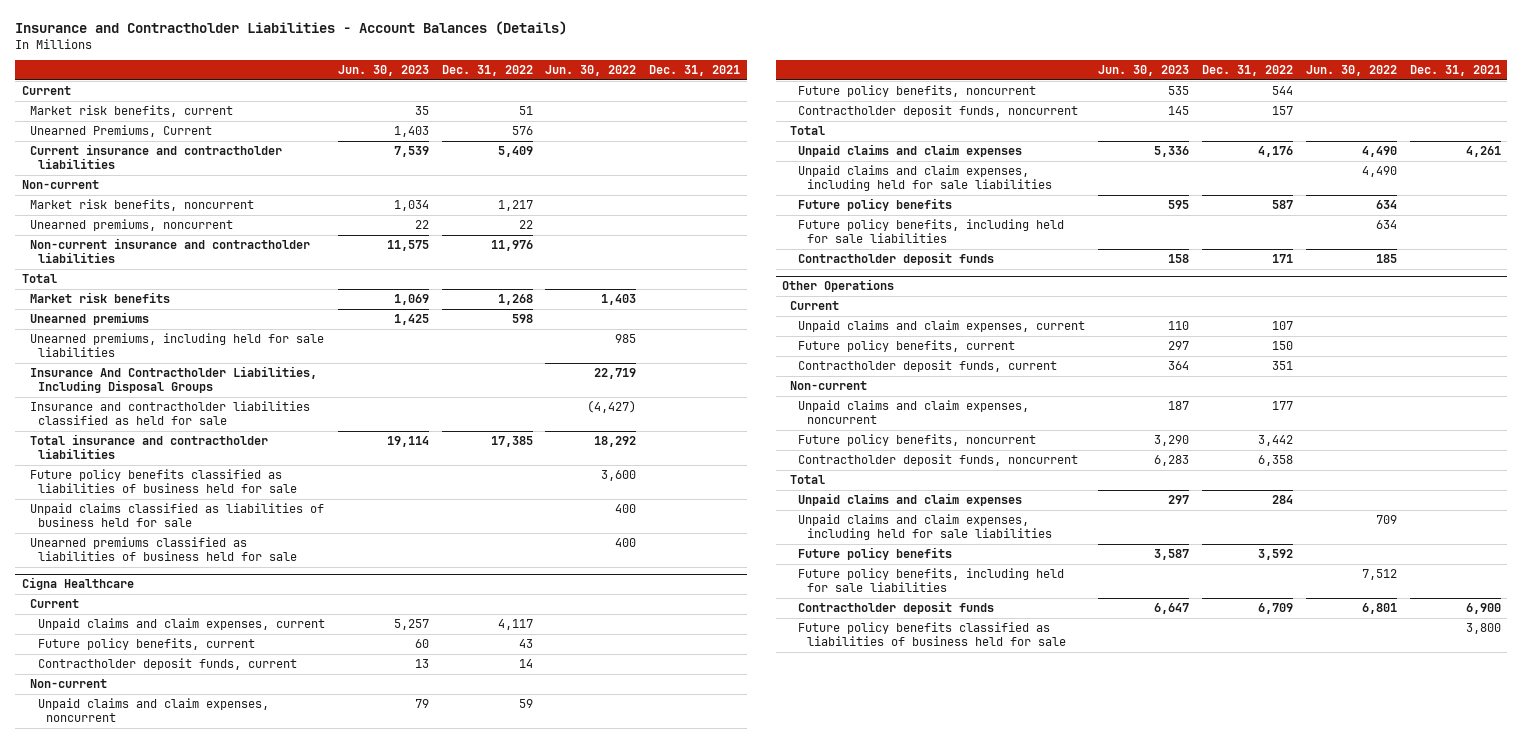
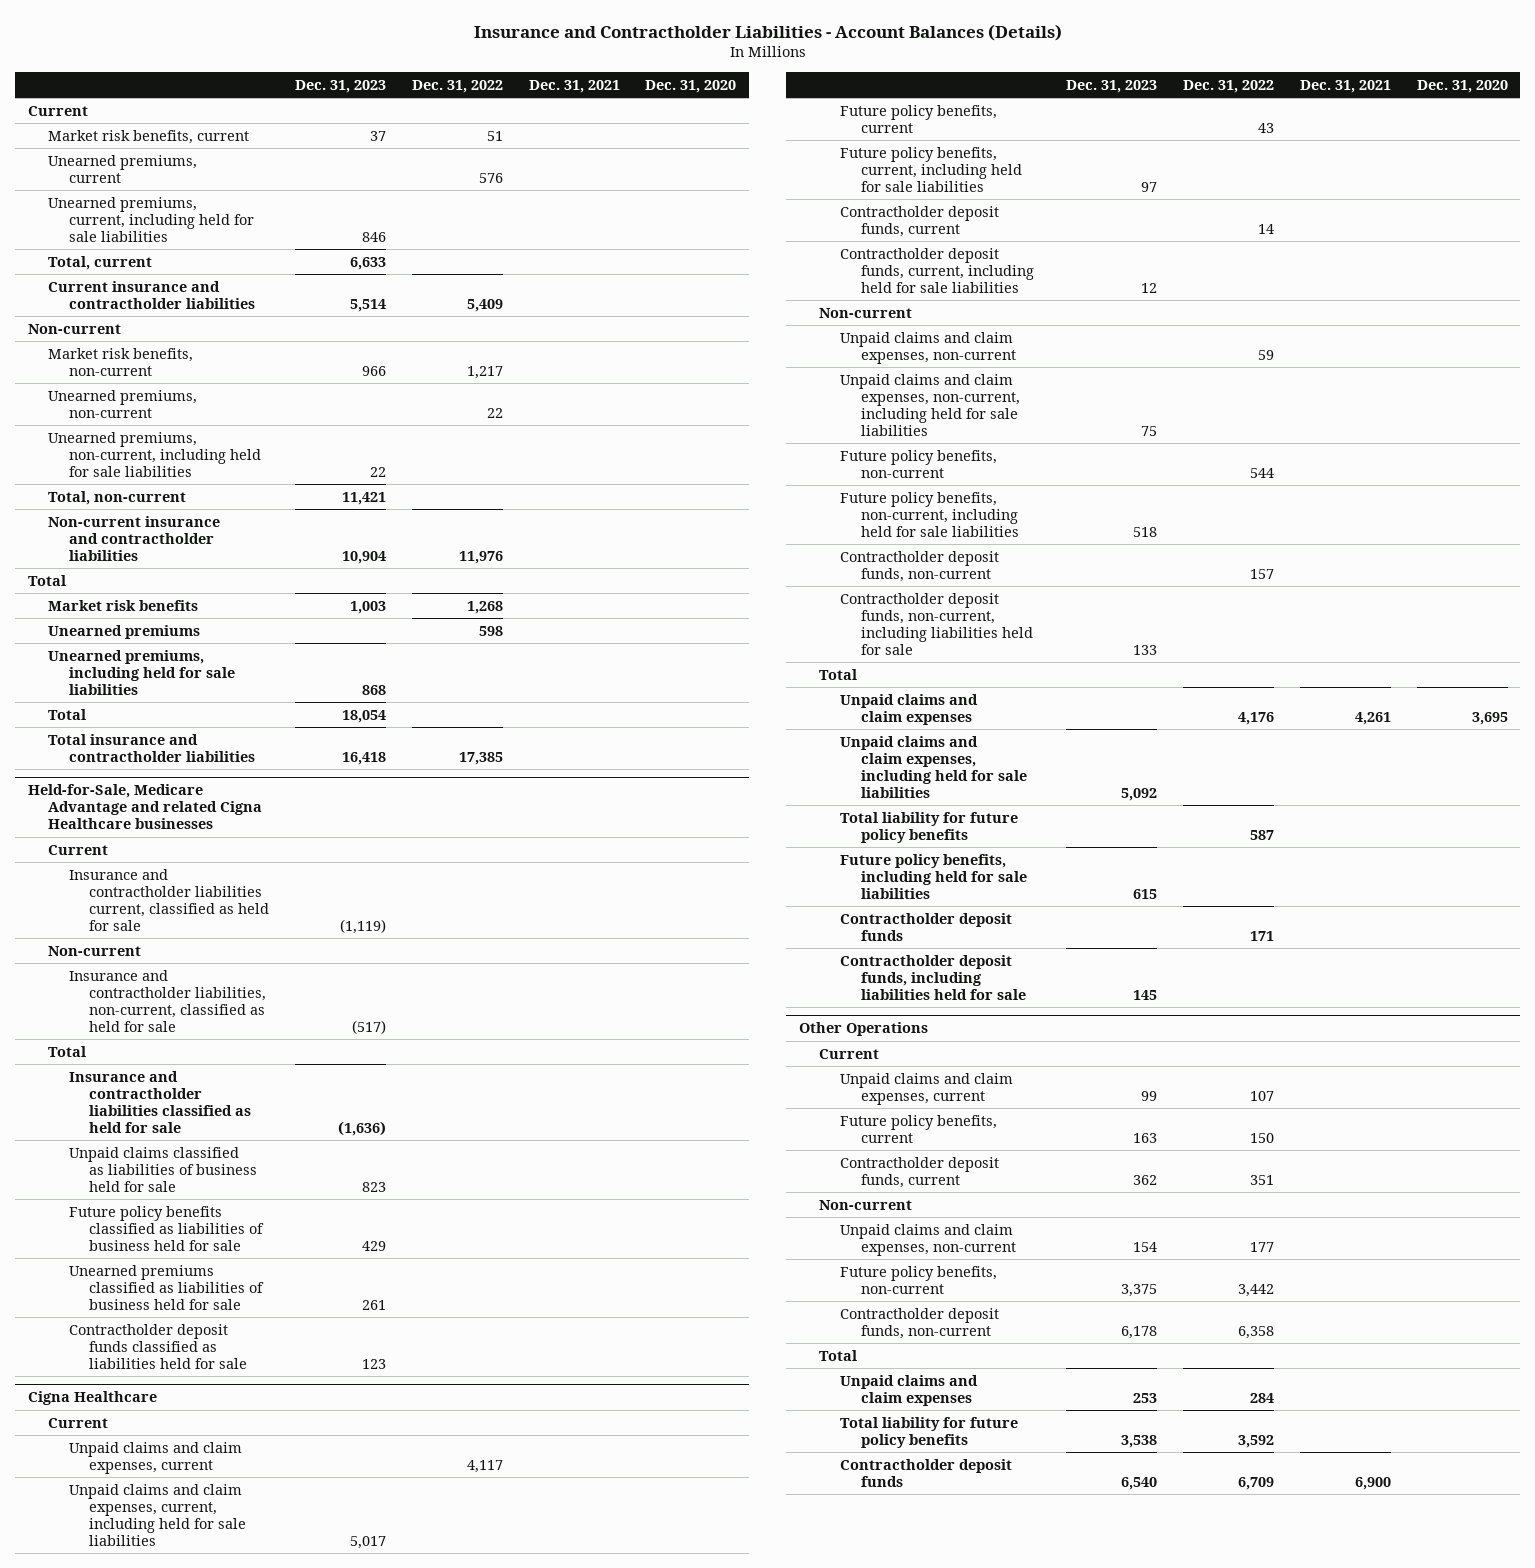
[337,65,429,77] Jun. 30, 2023 -> none
[545,65,637,77] Jun. 30, 2022 -> none
none -> [295,80,387,94] Dec. 31, 2023
none -> [645,80,737,94] Dec. 31, 2020
[29,125,212,138] Unearned Premiums, Current -> [48,154,198,183] Unearned premiums, current
none -> [48,196,254,242] Unearned premiums, current, including held for sale liabilities
none -> [48,255,153,270] Total, current
[29,199,254,212] Market risk benefits, noncurrent -> [48,347,194,376] Market risk benefits, non-current
[29,219,233,232] Unearned premiums, noncurrent -> [48,389,198,418] Unearned premiums, non-current
none -> [48,431,261,477] Unearned premiums, non-current, including held for sale liabilities
none -> [48,490,187,505] Total, non-current
[29,401,310,426] Insurance and contractholder liabilities classified as held for sale -> none
[29,366,317,394] Insurance And Contractholder Liabilities, Including Disposal Groups -> [48,708,87,720] Total
[29,469,297,494] Future policy benefits classified as liabilities of business held for sale -> none
[29,503,324,528] Unpaid claims classified as liabilities of business held for sale -> none
[29,537,297,562] Unearned premiums classified as liabilities of business held for sale -> none
none -> [27,784,263,830] Held-for-Sale, Medicare Advantage and related Cigna Healthcare businesses
none -> [48,844,109,855] Current
none -> [68,868,270,931] Insurance and contractholder liabilities current, classified as held for sale
none -> [48,945,142,956] Non-current
none -> [68,969,267,1032] Insurance and contractholder liabilities, non-current, classified as held for sale
none -> [48,1045,87,1057] Total
none -> [68,1070,252,1133] Insurance and contractholder liabilities classified as held for sale
none -> [68,1146,258,1192] Unpaid claims classified as liabilities of business held for sale
none -> [68,1205,265,1251] Future policy benefits classified as liabilities of business held for sale
none -> [68,1264,265,1310] Unearned premiums classified as liabilities of business held for sale
none -> [68,1323,248,1369] Contractholder deposit funds classified as liabilities held for sale
none -> [68,1483,247,1546] Unpaid claims and claim expenses, current, including held for sale liabilities
none -> [840,146,1022,192] Future policy benefits, current, including held for sale liabilities
none -> [840,247,1034,293] Contractholder deposit funds, current, including held for sale liabilities
[37,698,269,723] Unpaid claims and claim expenses, noncurrent -> [840,331,1016,364] Unpaid claims and claim expenses, non-current
none -> [840,373,1020,436] Unpaid claims and claim expenses, non-current, including held for sale liabilities
[798,85,1037,98] Future policy benefits, noncurrent -> [840,449,998,478] Future policy benefits, non-current
none -> [840,491,1019,537] Future policy benefits, non-current, including held for sale liabilities
[798,105,1079,118] Contractholder deposit funds, noncurrent -> [840,550,1000,582] Contractholder deposit funds, non-current
none -> [840,592,1033,655] Contractholder deposit funds, non-current, including liabilities held for sale
[798,198,953,212] Future policy benefits -> [840,811,1019,843] Total liability for future policy benefits
none -> [840,954,1026,1000] Contractholder deposit funds, including liabilities held for sale
[798,400,1030,425] Unpaid claims and claim expenses, noncurrent -> [840,1223,1016,1256] Unpaid claims and claim expenses, non-current
[798,434,1037,447] Future policy benefits, noncurrent -> [840,1265,998,1294] Future policy benefits, non-current
[798,454,1079,467] Contractholder deposit funds, noncurrent -> [840,1307,1000,1339] Contractholder deposit funds, non-current
[798,514,1052,541] Unpaid claims and claim expenses, including held for sale liabilities -> none
[798,568,1065,593] Future policy benefits, including held for sale liabilities -> none
[798,547,953,561] Future policy benefits -> [840,1416,1019,1448] Total liability for future policy benefits
[798,622,1066,647] Future policy benefits classified as liabilities of business held for sale -> none

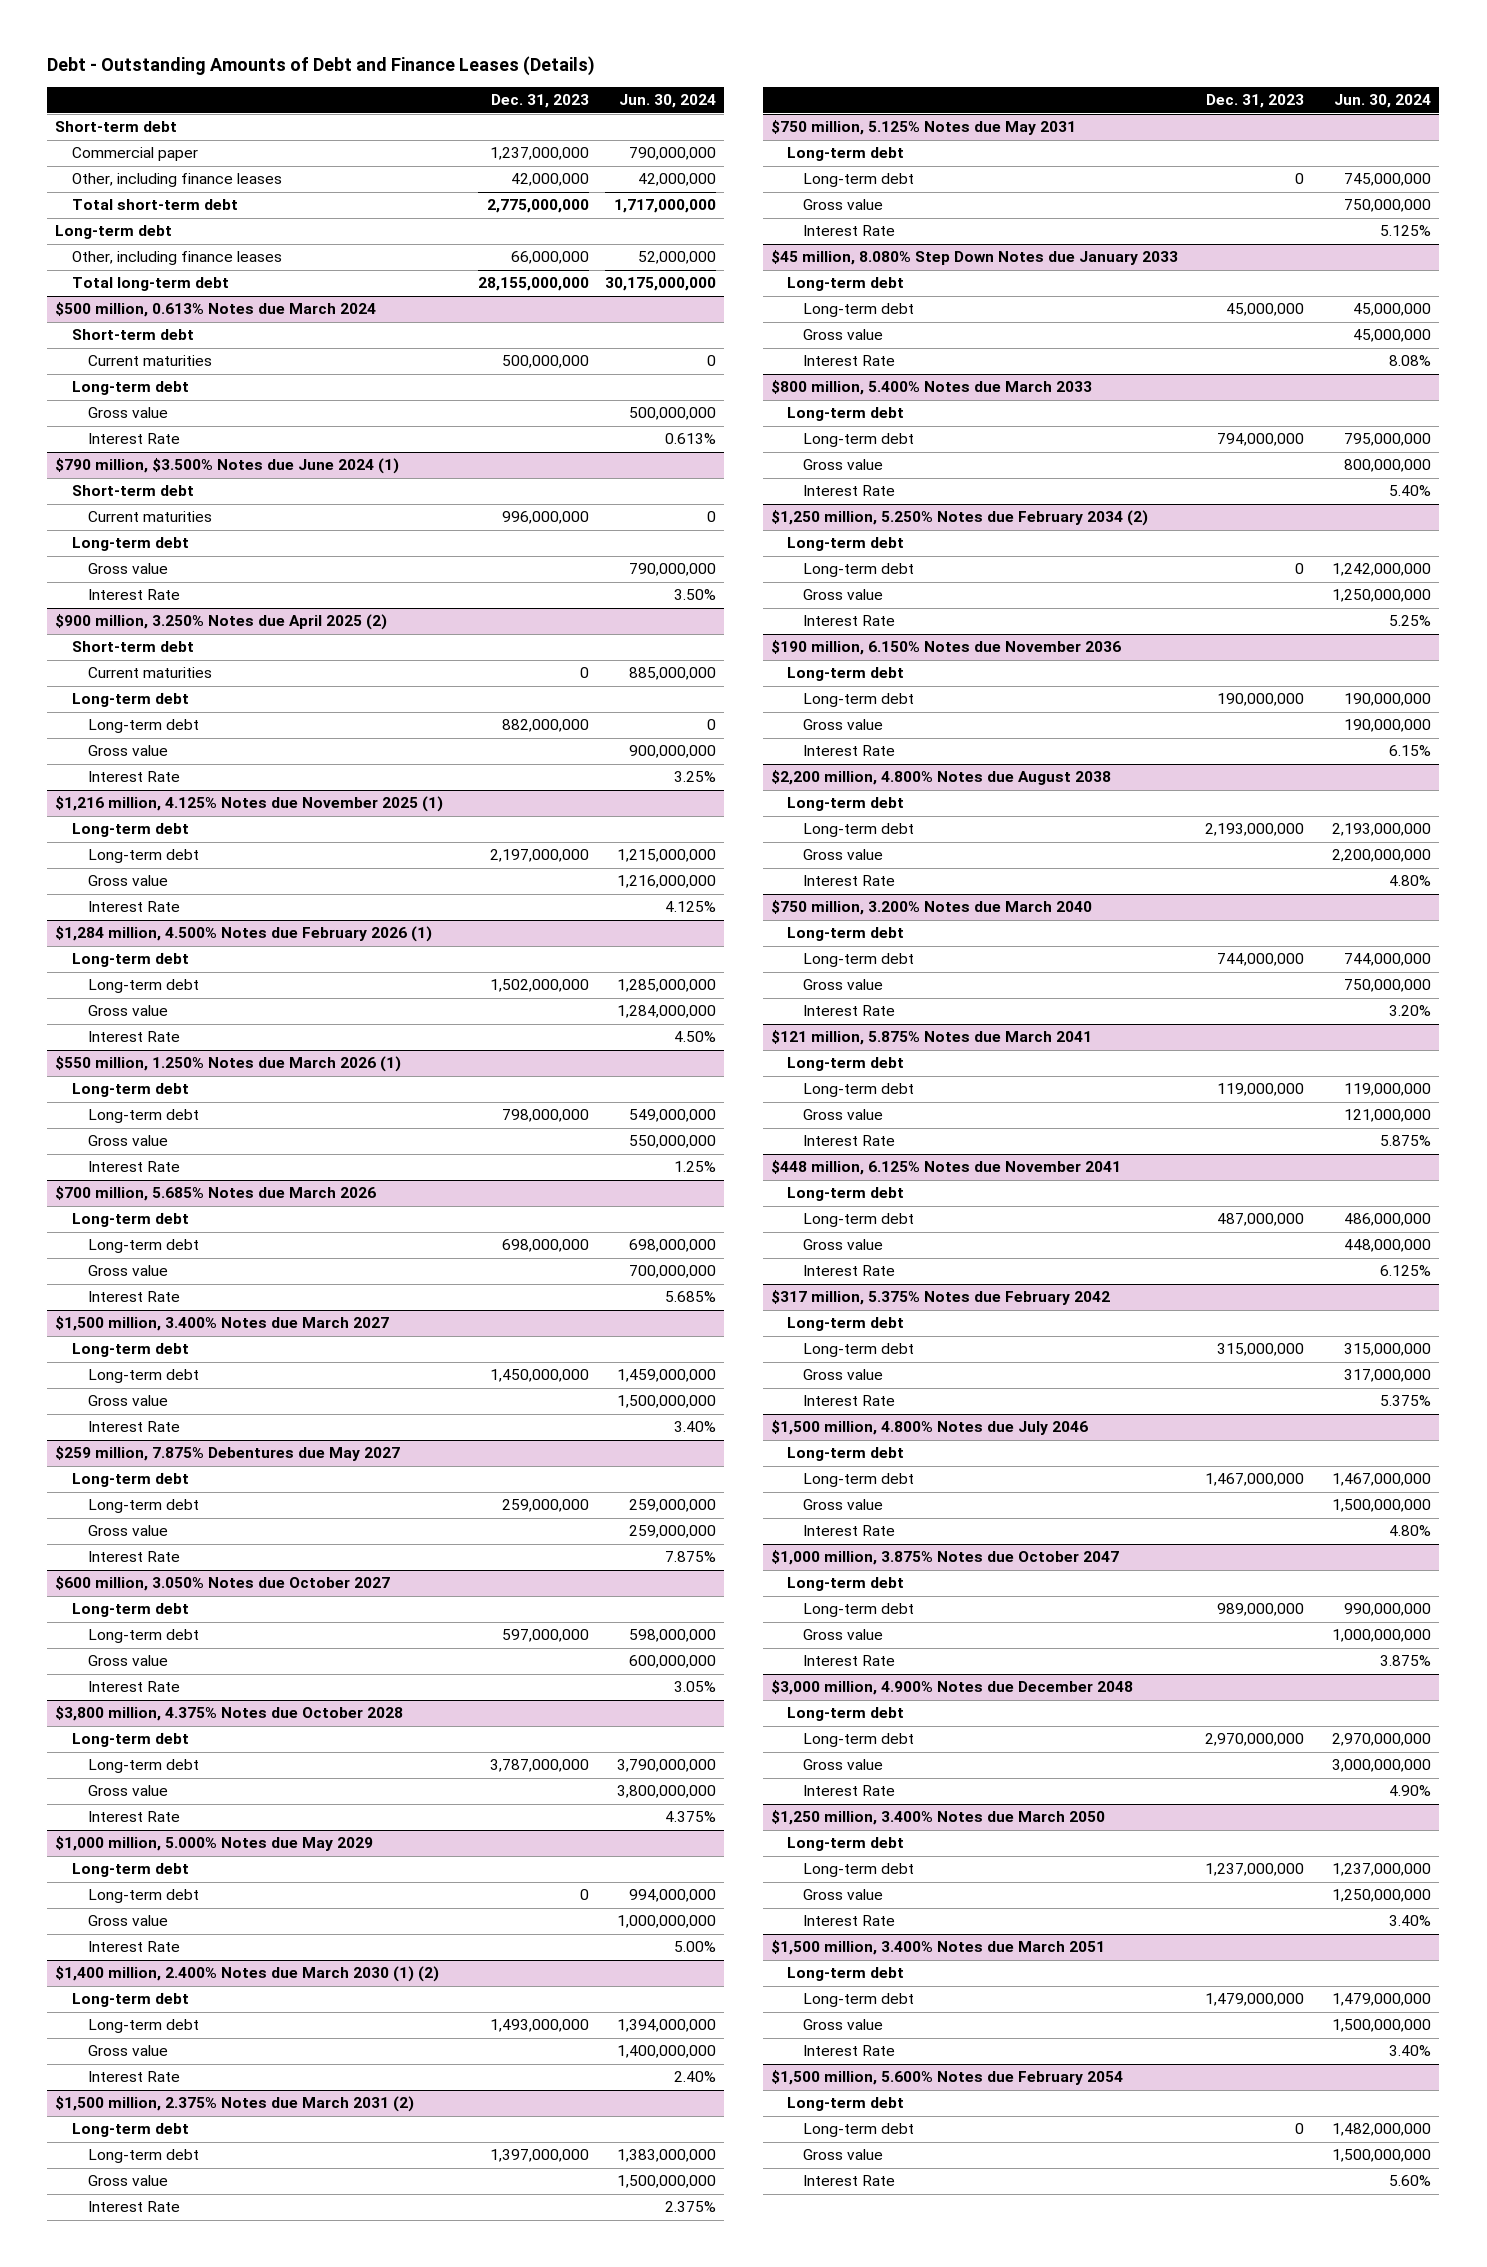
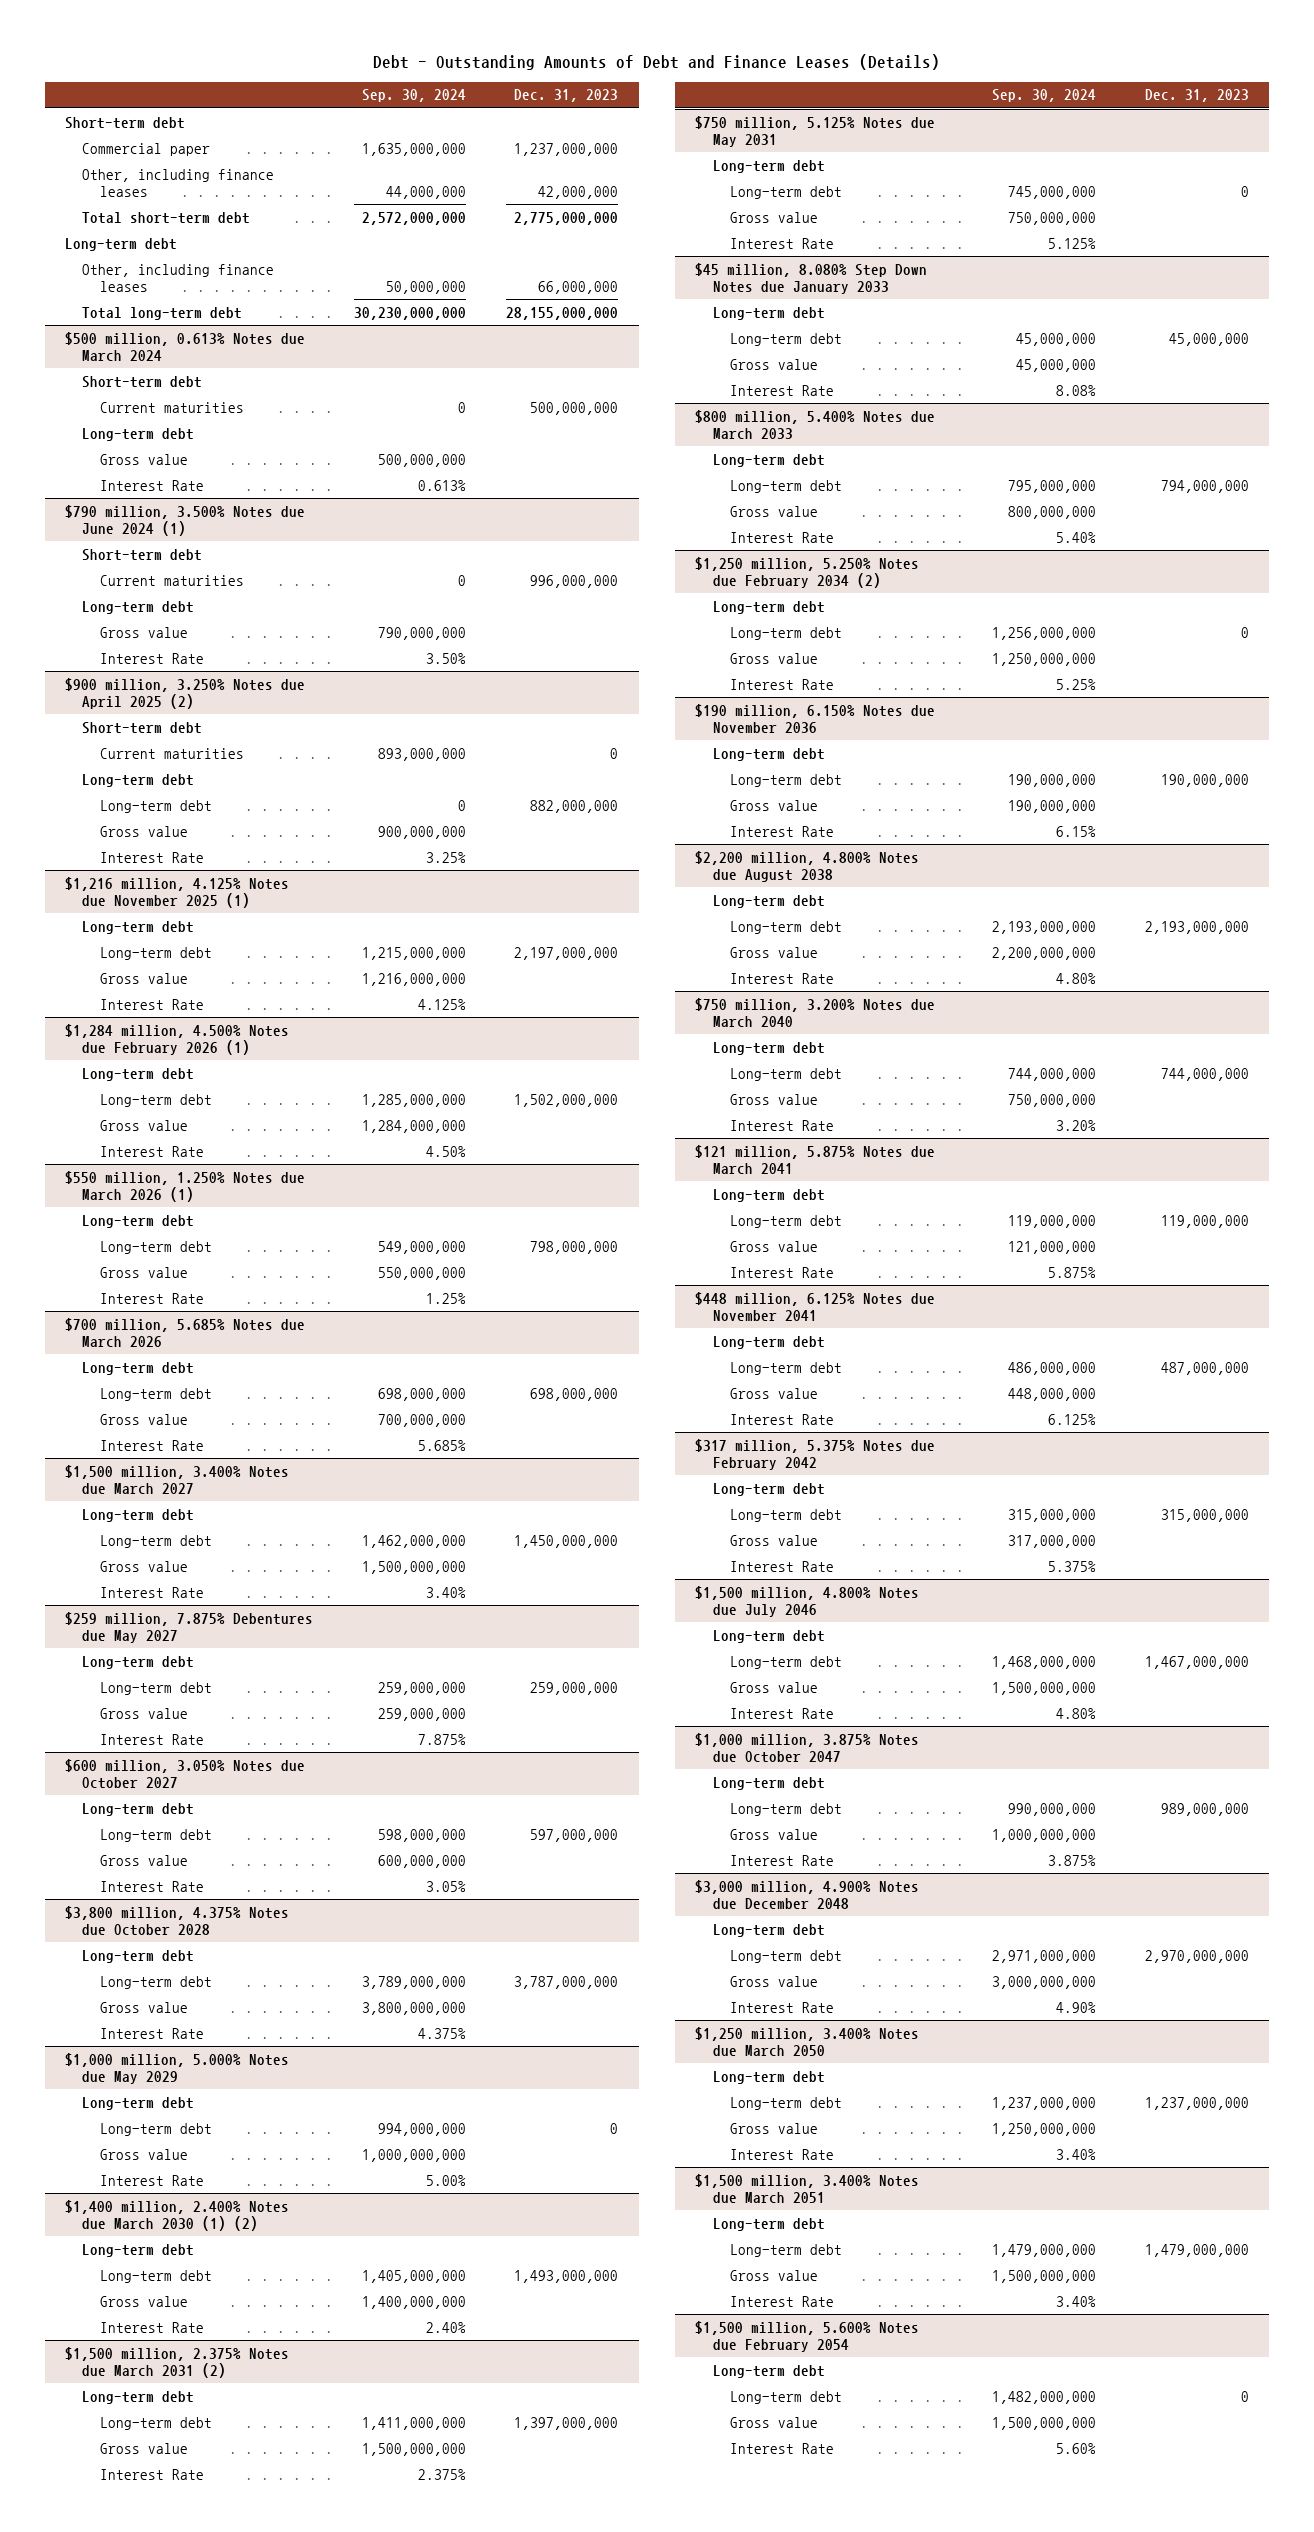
[619,94,717,109] Jun. 30, 2024 -> none
none -> [361,89,466,103] Sep. 30, 2024
[55,458,400,475] $790 million, $3.500% Notes due June 2024 (1) -> [64,504,305,536] $790 million, 3.500% Notes due June 2024 (1)

